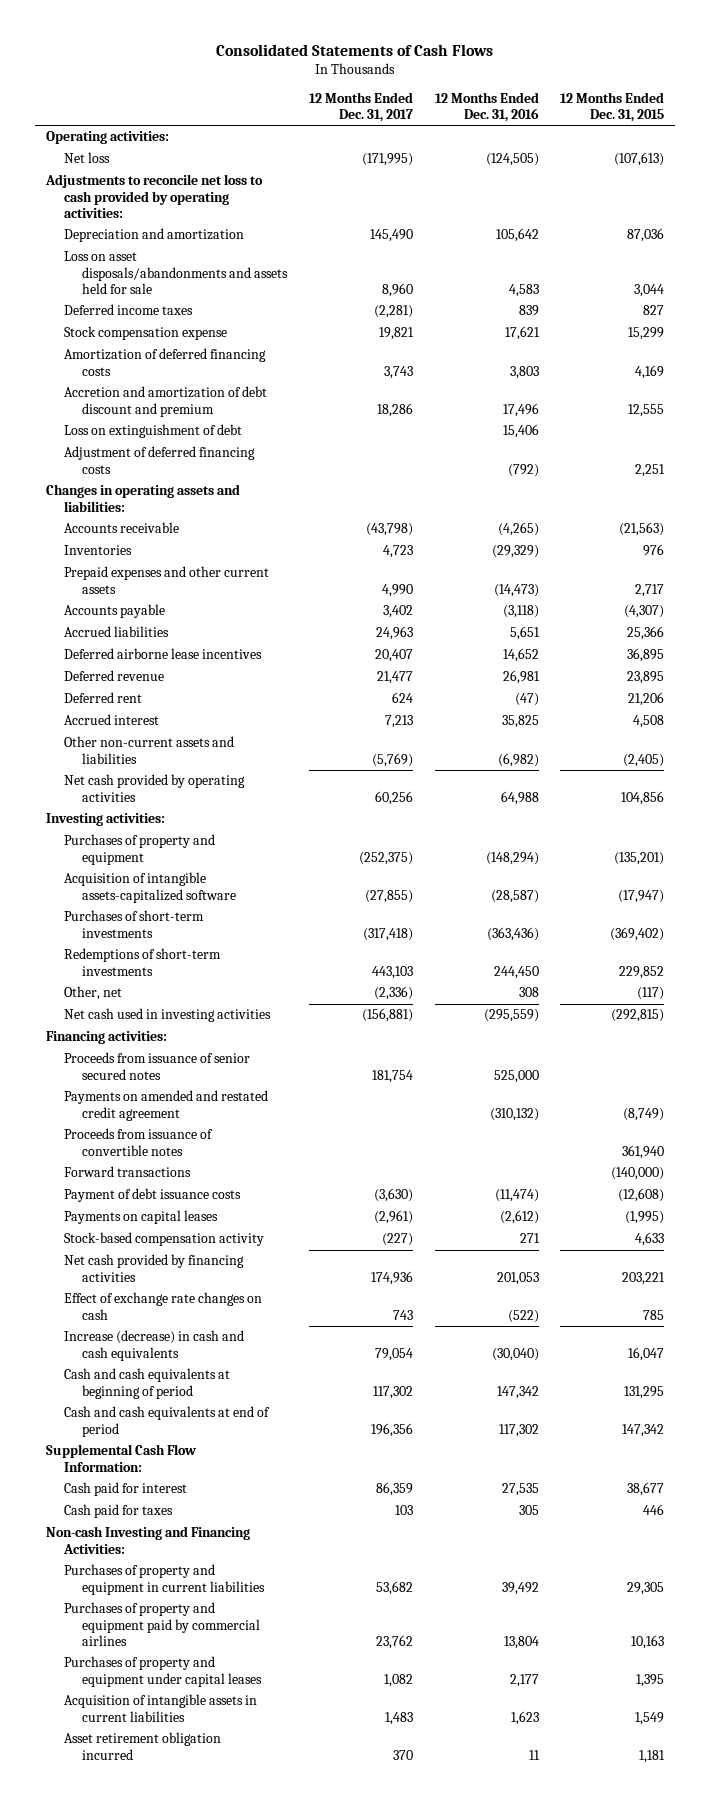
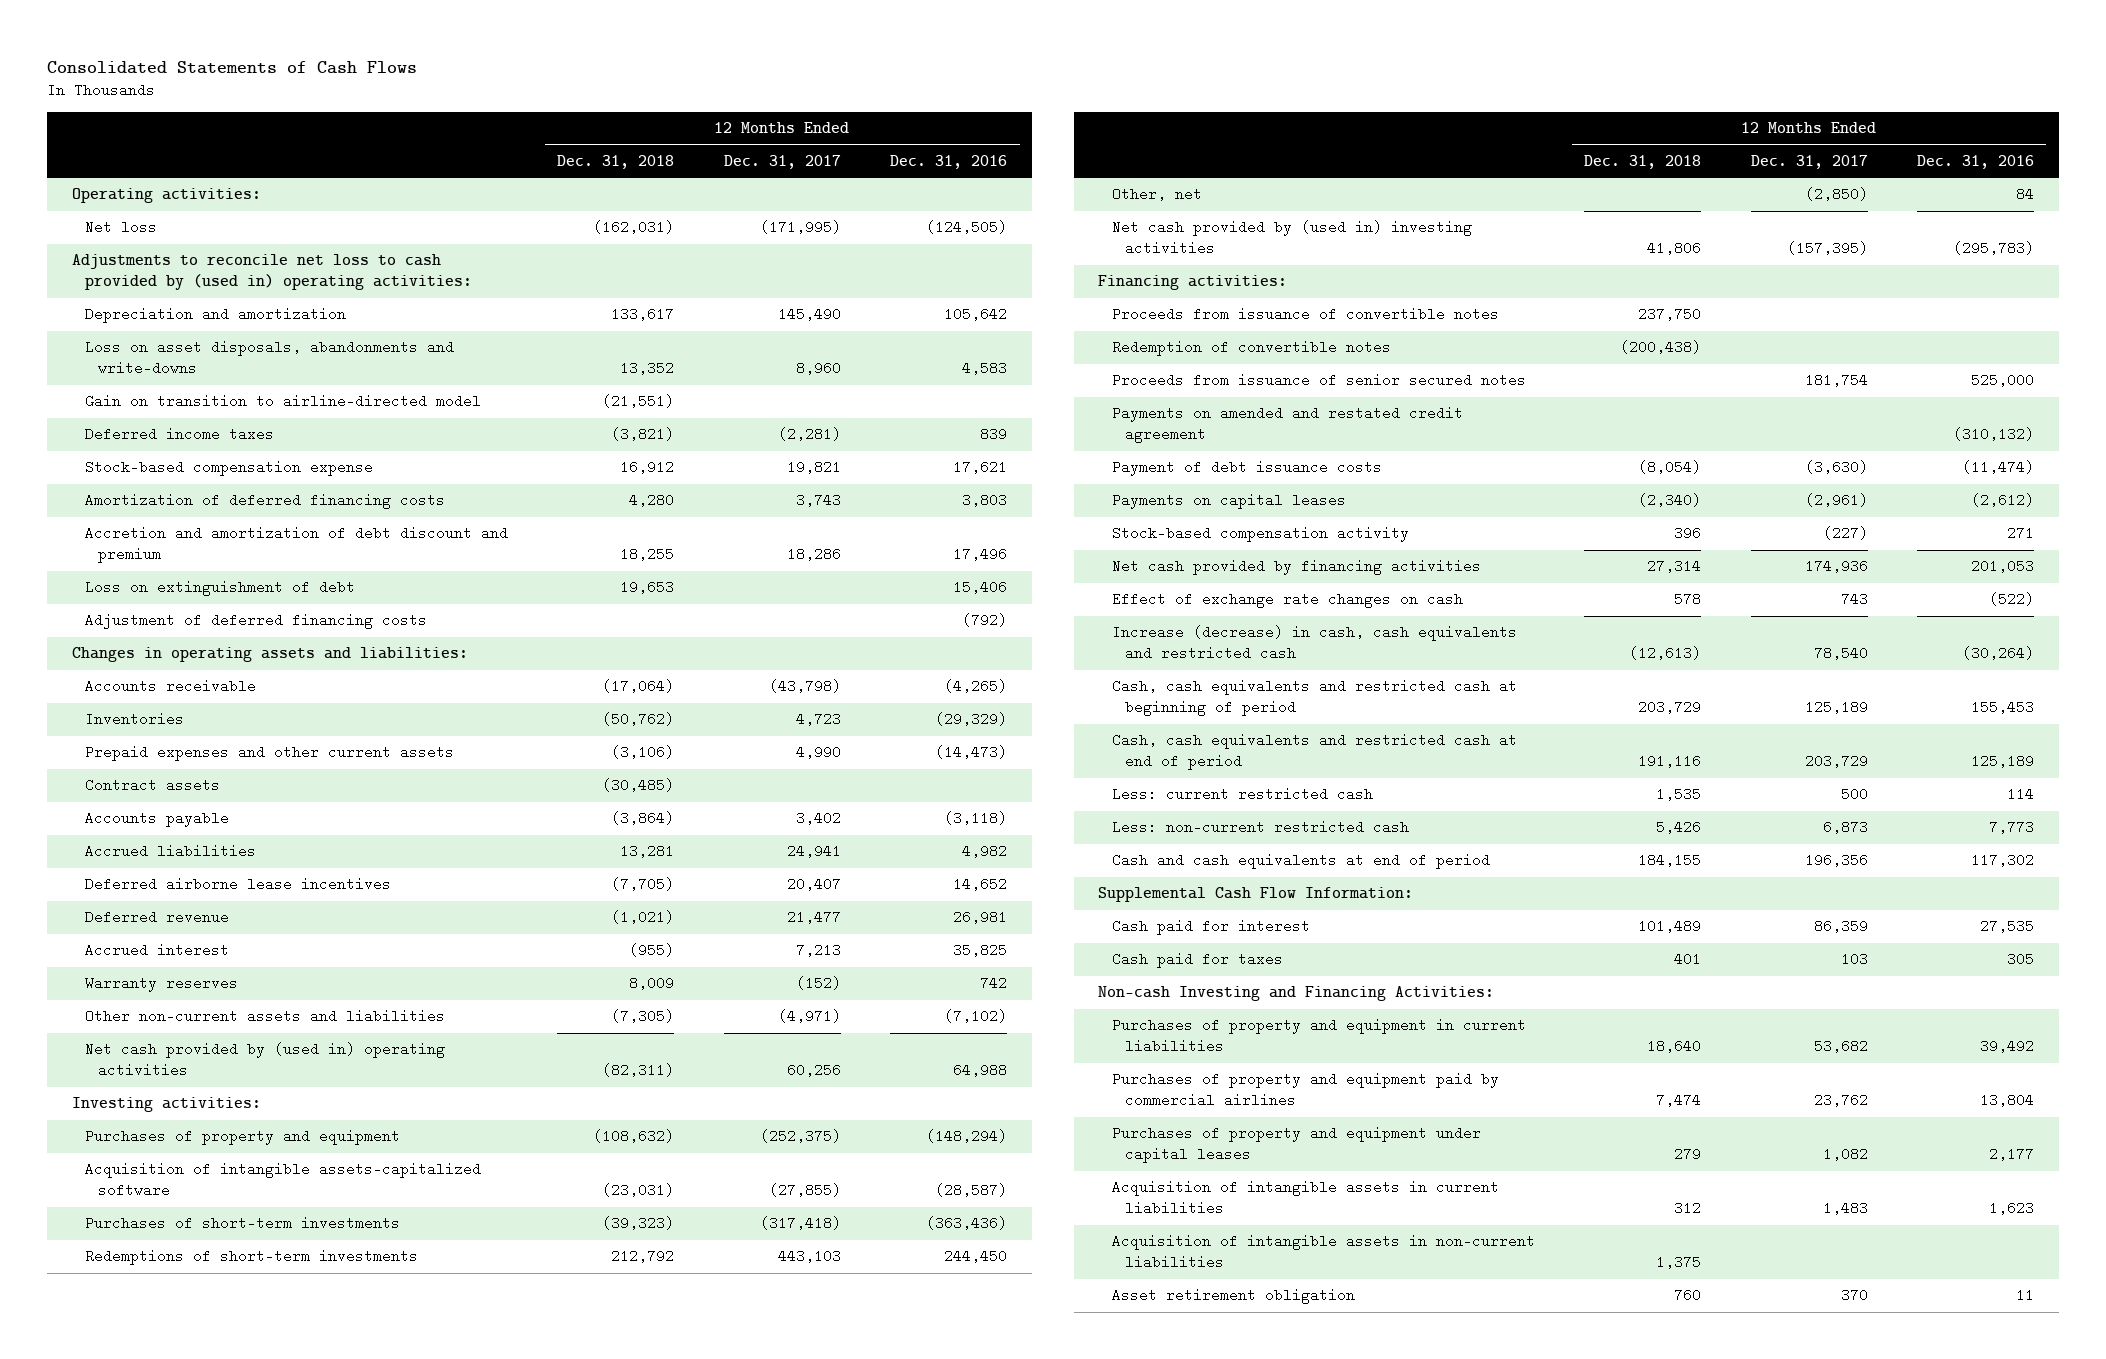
[560,91,665,123] 12 Months Ended Dec. 31, 2015 -> none
none -> [557,154,675,169] Dec. 31, 2018
[44,174,263,218] Adjustments to reconcile net loss to cash provided by operating activities: -> [71,254,472,291] Adjustments to reconcile net loss to cash provided by (used in) operating activities:
[63,251,289,294] Loss on asset disposals/abandonments and assets held for sale -> [84,340,454,376] Loss on asset disposals, abandonments and write-downs
none -> [84,394,481,409] Gain on transition to airline-directed model
[63,326,227,341] Stock compensation expense -> [84,460,373,477] Stock-based compensation expense
none -> [84,778,220,793] Contract assets
[375,626,413,641] 24,963 -> [786,844,841,859] 24,941
[509,626,540,641] 5,651 -> [962,844,1008,859] 4,982
[63,692,142,704] Deferred rent -> none
none -> [84,976,238,993] Warranty reserves
[371,752,413,767] (5,769) -> [777,1009,841,1024] (4,971)
[497,752,539,767] (6,982) -> [944,1009,1008,1024] (7,102)
[63,774,245,802] Net cash provided by operating activities -> [84,1042,445,1078] Net cash provided by (used in) operating activities
[373,986,413,1001] (2,336) -> [1804,187,1868,202] (2,850)
[518,987,539,998] 308 -> [2015,187,2034,202] 84
[63,1008,271,1023] Net cash used in investing activities -> [1111,220,1472,256] Net cash provided by (used in) investing activities
[361,1008,413,1023] (156,881) -> [1786,241,1868,256] (157,395)
[483,1009,539,1023] (295,559) -> [1952,241,2034,256] (295,783)
[63,1128,213,1156] Proceeds from issuance of convertible notes -> [1111,307,1499,322] Proceeds from issuance of convertible notes
none -> [1111,340,1391,357] Redemption of convertible notes
[63,1166,191,1178] Forward transactions -> none
[63,1330,244,1361] Increase (decrease) in cash and cash equivalents -> [1111,625,1517,661] Increase (decrease) in cash, cash equivalents and restricted cash
[374,1347,413,1361] 79,054 -> [1813,646,1868,661] 78,540
[491,1347,539,1361] (30,040) -> [1961,646,2034,661] (30,264)
[63,1368,230,1399] Cash and cash equivalents at beginning of period -> [1111,679,1517,717] Cash, cash equivalents and restricted cash at beginning of period
[372,1385,413,1399] 117,302 -> [1804,700,1868,715] 125,189
[496,1385,539,1399] 147,342 -> [1970,700,2034,715] 155,453
none -> [1111,733,1517,771] Cash, cash equivalents and restricted cash at end of period
none -> [1111,787,1373,802] Less: current restricted cash
none -> [1111,820,1409,835] Less: non-current restricted cash
none -> [1111,1234,1535,1270] Acquisition of intangible assets in non-current liabilities
[63,1732,221,1760] Asset retirement obligation incurred -> [1111,1288,1355,1305] Asset retirement obligation

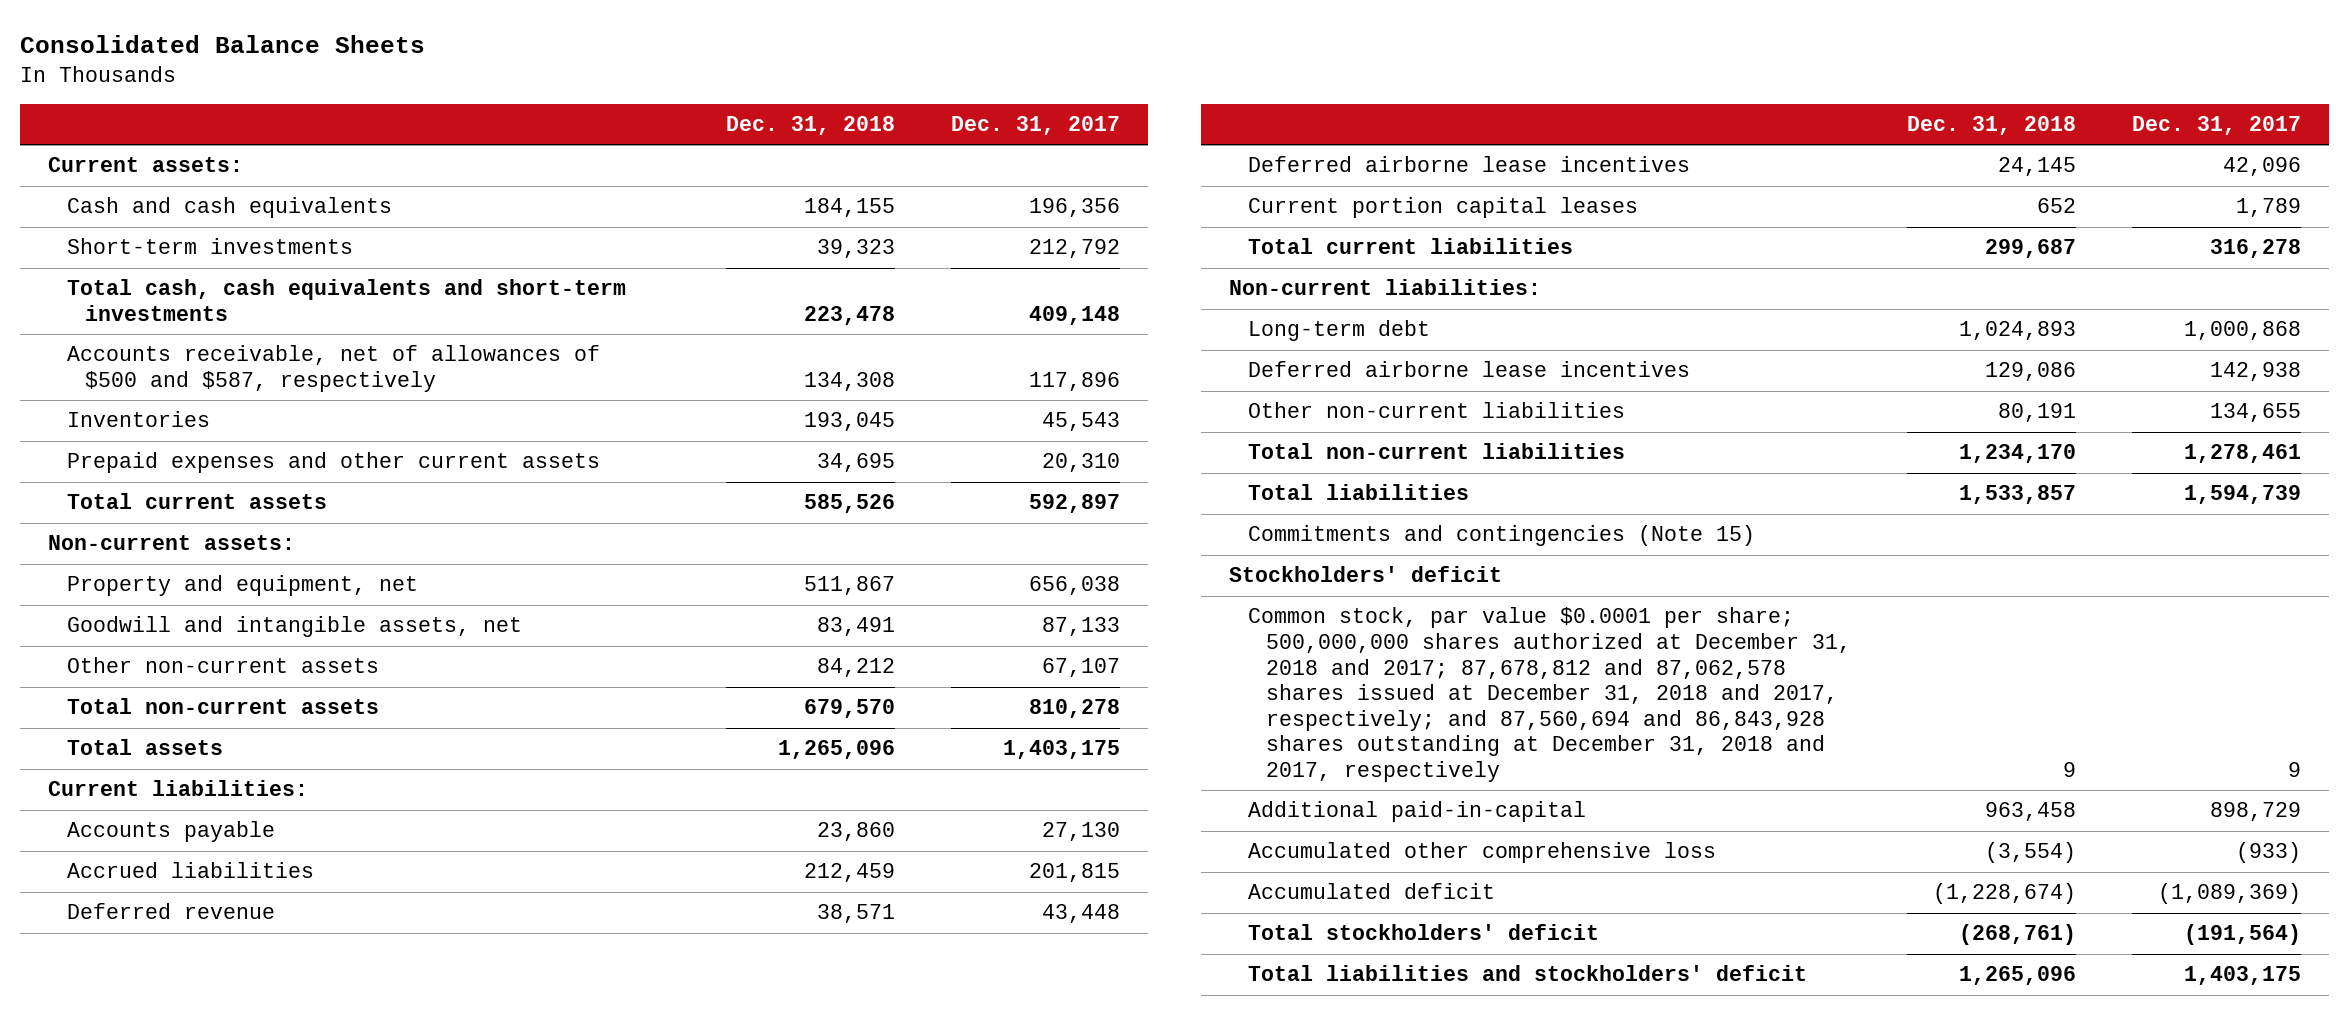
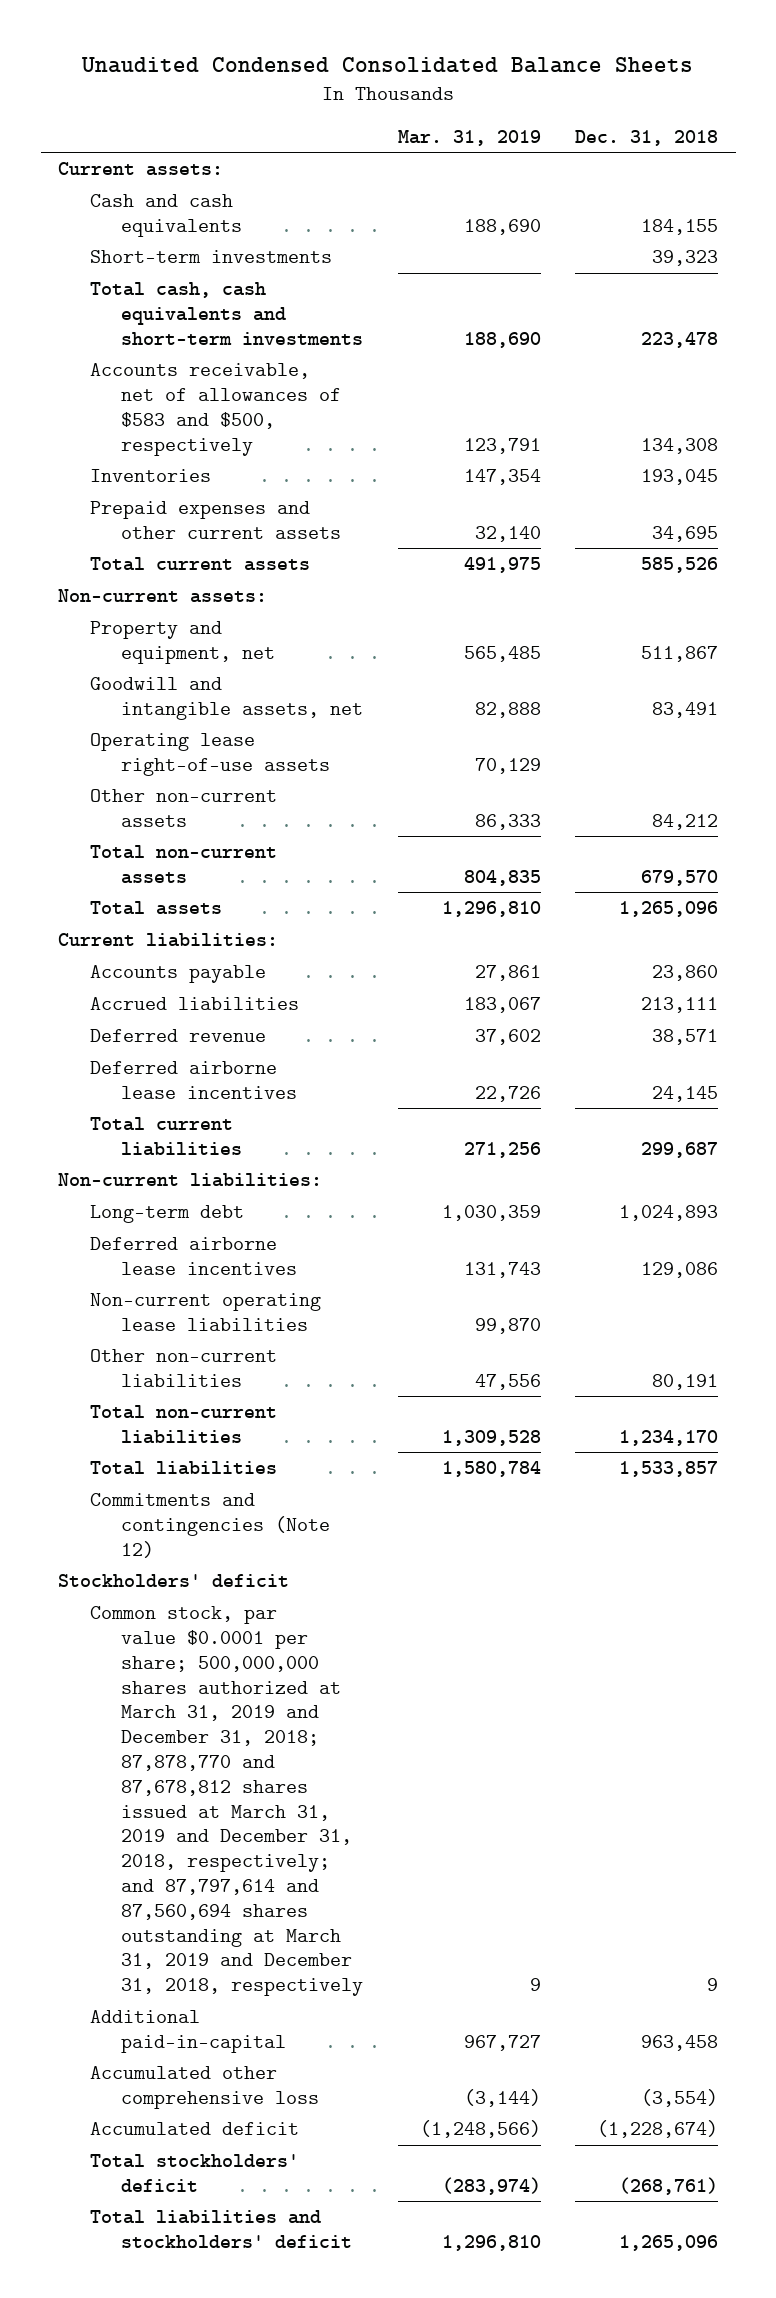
[20,35,426,54] Consolidated Balance Sheets -> [81,57,694,74] Unaudited Condensed Consolidated Balance Sheets
[951,115,1121,135] Dec. 31, 2017 -> none
none -> [397,129,541,146] Mar. 31, 2019
[66,345,600,392] Accounts receivable, net of allowances of $500 and $587, respectively -> [89,363,342,456] Accounts receivable, net of allowances of $583 and $500, respectively
none -> [89,733,331,776] Operating lease right-of-use assets
[803,863,895,883] 212,459 -> [641,997,719,1014] 213,111
[1247,197,1638,219] Current portion capital leases -> none
none -> [89,1293,321,1331] Non-current operating lease liabilities
[1247,525,1755,547] Commitments and contingencies (Note 15) -> [89,1493,331,1558] Commitments and contingencies (Note 12)
[1247,607,1852,783] Common stock, par value $0.0001 per share; 500,000,000 shares authorized at December 31, 2018 and 2017; 87,678,812 and 87,062,578 shares issued at December 31, 2018 and 2017, respectively; and 87,560,694 and 86,843,928 shares outstanding at December 31, 2018 and 2017, respectively -> [89,1606,364,1997] Common stock, par value $0.0001 per share; 500,000,000 shares authorized at March 31, 2019 and December 31, 2018; 87,878,770 and 87,678,812 shares issued at March 31, 2019 and December 31, 2018, respectively; and 87,797,614 and 87,560,694 shares outstanding at March 31, 2019 and December 31, 2018, respectively

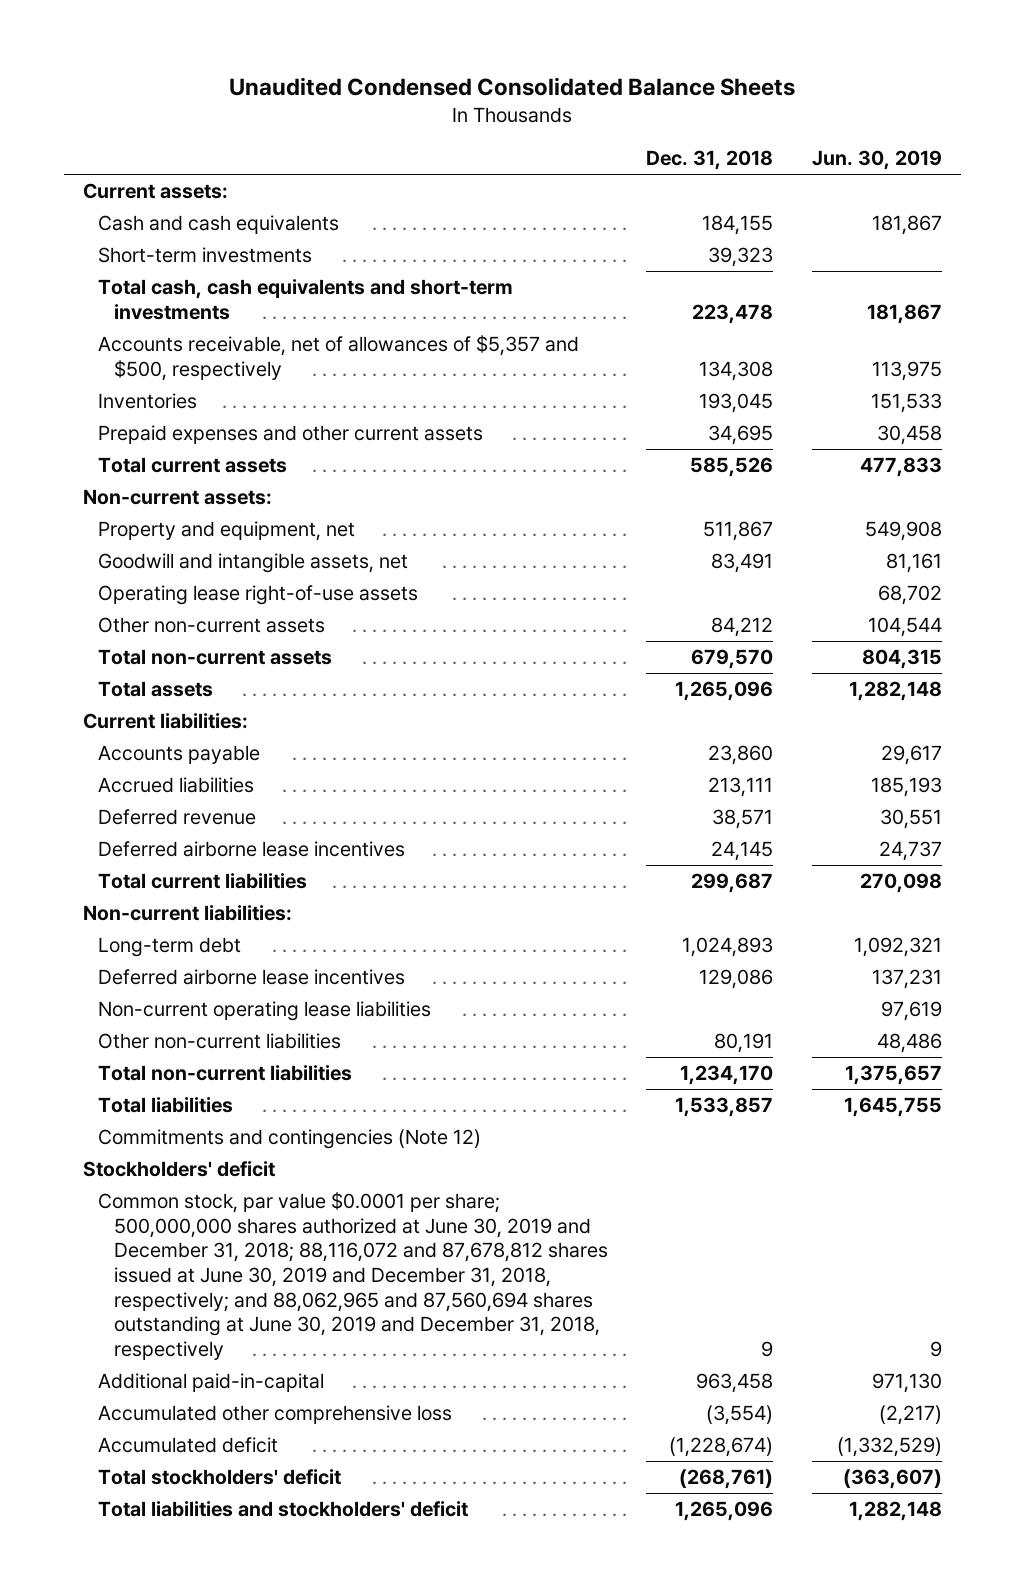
[397,129,541,146] Mar. 31, 2019 -> none
none -> [811,150,942,171] Jun. 30, 2019
[89,363,342,456] Accounts receivable, net of allowances of $583 and $500, respectively -> [98,335,580,381] Accounts receivable, net of allowances of $5,357 and $500, respectively
[89,1606,364,1997] Common stock, par value $0.0001 per share; 500,000,000 shares authorized at March 31, 2019 and December 31, 2018; 87,878,770 and 87,678,812 shares issued at March 31, 2019 and December 31, 2018, respectively; and 87,797,614 and 87,560,694 shares outstanding at March 31, 2019 and December 31, 2018, respectively -> [98,1192,608,1360] Common stock, par value $0.0001 per share; 500,000,000 shares authorized at June 30, 2019 and December 31, 2018; 88,116,072 and 87,678,812 shares issued at June 30, 2019 and December 31, 2018, respectively; and 88,062,965 and 87,560,694 shares outstanding at June 30, 2019 and December 31, 2018, respectively

